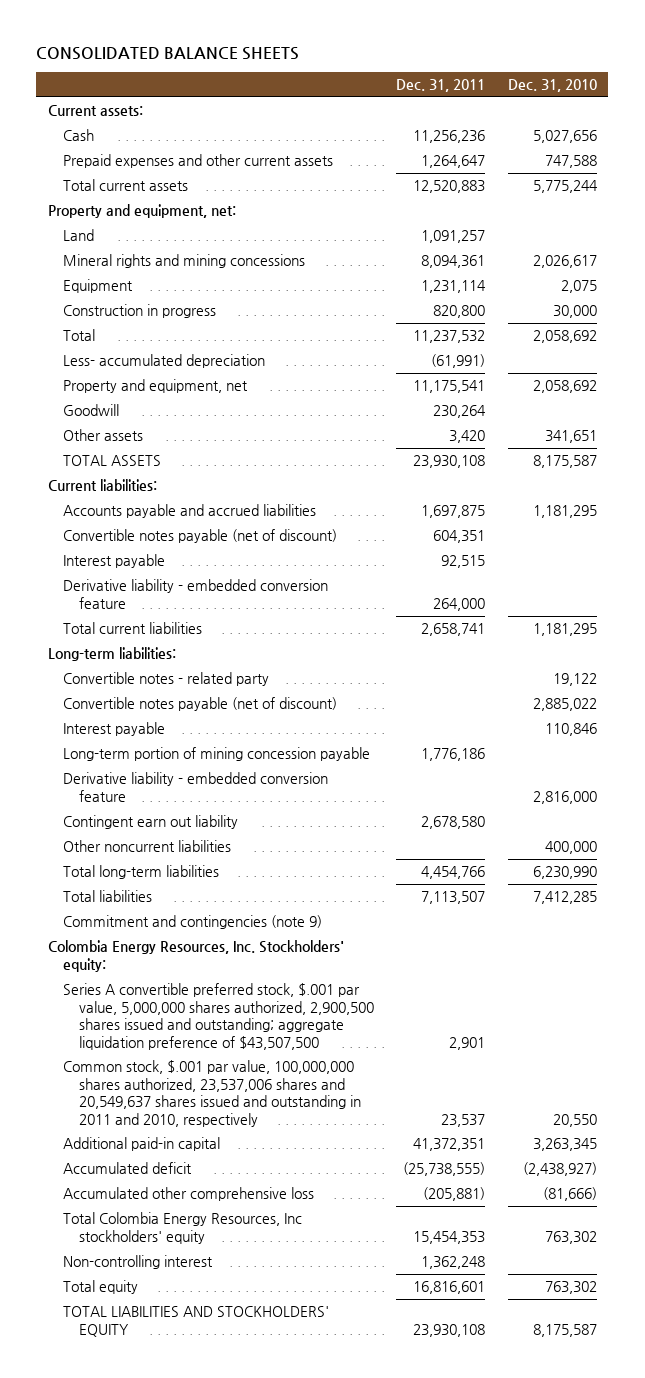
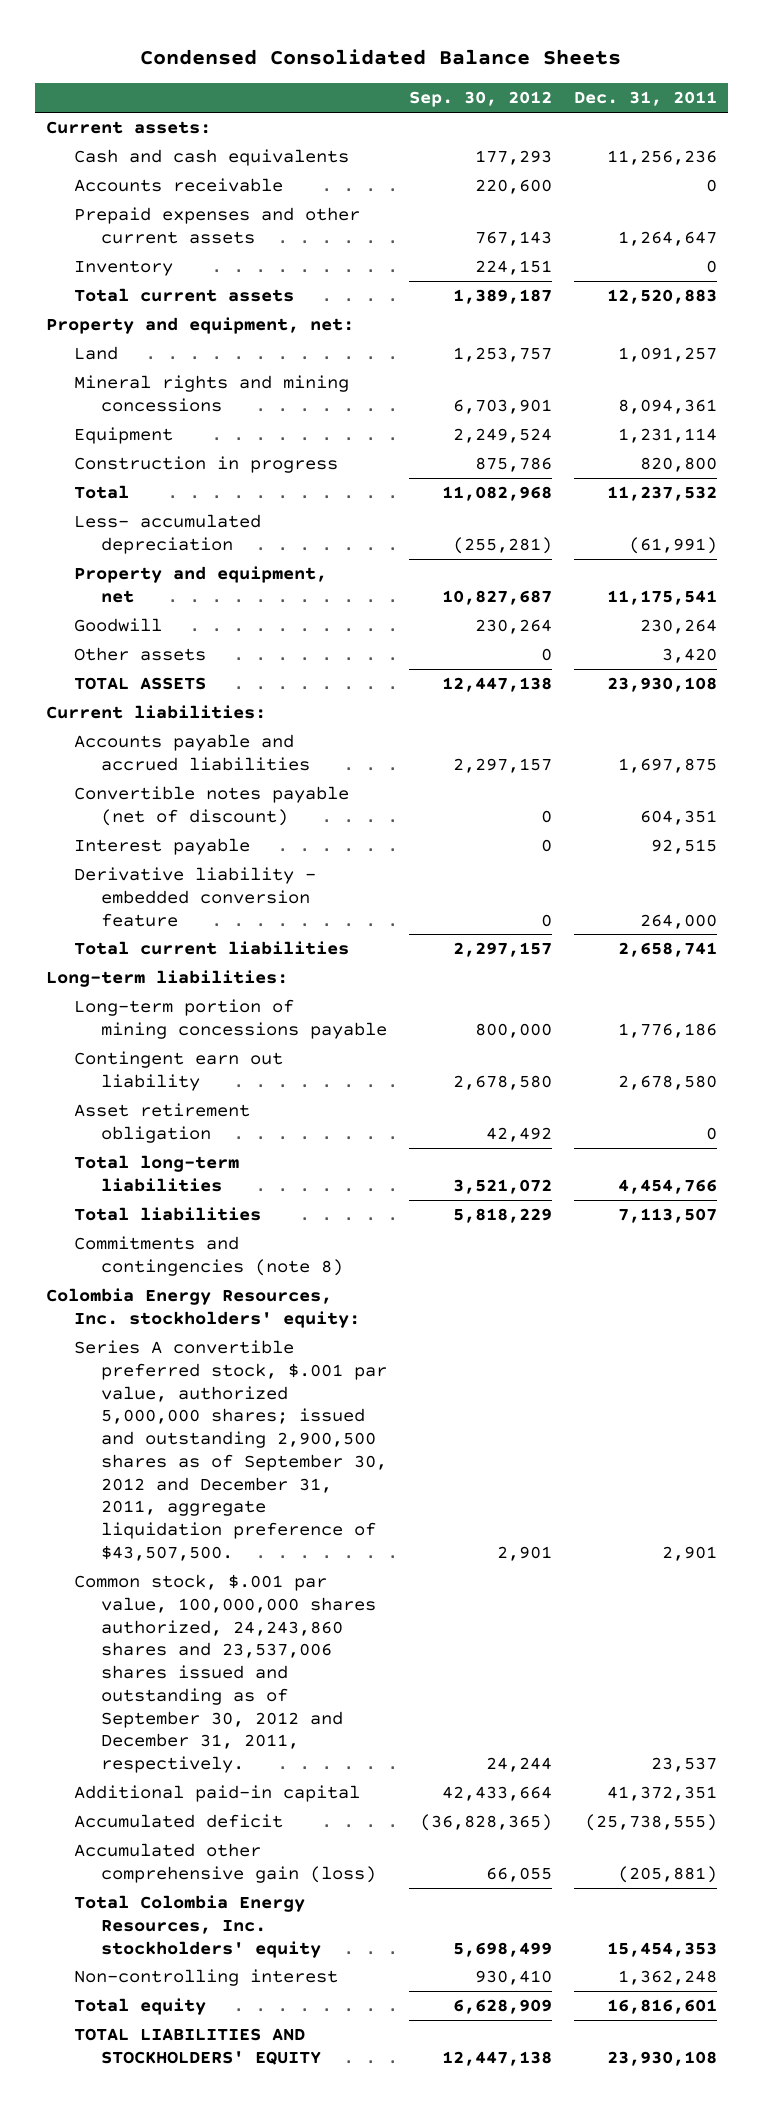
[36,46,300,60] CONSOLIDATED BALANCE SHEETS -> [140,49,622,66] Condensed Consolidated Balance Sheets
[508,79,598,93] Dec. 31, 2010 -> none
none -> [409,91,553,108] Sep. 30, 2012
[63,129,95,142] Cash -> [73,149,349,167] Cash and cash equivalents
none -> [73,178,283,193] Accounts receivable
none -> [73,260,173,277] Inventory
[63,672,270,687] Convertible notes - related party -> none
[63,697,338,712] Convertible notes payable (net of discount) -> none
[63,722,166,737] Interest payable -> none
[63,772,329,802] Derivative liability - embedded conversion feature -> none
[63,747,371,762] Long-term portion of mining concession payable -> [73,999,388,1039] Long-term portion of mining concessions payable
[63,840,232,853] Other noncurrent liabilities -> none
none -> [73,1103,250,1143] Asset retirement obligation
[63,915,323,930] Commitment and contingencies (note 9) -> [73,1236,344,1276] Commitments and contingencies (note 8)
[47,940,344,972] Colombia Energy Resources, Inc. Stockholders' equity: -> [45,1288,360,1328] Colombia Energy Resources, Inc. stockholders' equity:
[63,983,374,1050] Series A convertible preferred stock, $.001 par value, 5,000,000 shares authorized, 2,900,500 shares issued and outstanding; aggregate liquidation preference of $43,507,500 -> [73,1340,388,1561] Series A convertible preferred stock, $.001 par value, authorized 5,000,000 shares; issued and outstanding 2,900,500 shares as of September 30, 2012 and December 31, 2011, aggregate liquidation preference of $43,507,500.
[63,1060,361,1127] Common stock, $.001 par value, 100,000,000 shares authorized, 23,537,006 shares and 20,549,637 shares issued and outstanding in 2011 and 2010, respectively -> [73,1574,377,1774] Common stock, $.001 par value, 100,000,000 shares authorized, 24,243,860 shares and 23,537,006 shares issued and outstanding as of September 30, 2012 and December 31, 2011, respectively.
[63,1187,315,1202] Accumulated other comprehensive loss -> [73,1843,377,1883] Accumulated other comprehensive gain (loss)
[63,1212,303,1244] Total Colombia Energy Resources, Inc stockholders' equity -> [73,1895,322,1958] Total Colombia Energy Resources, Inc. stockholders' equity

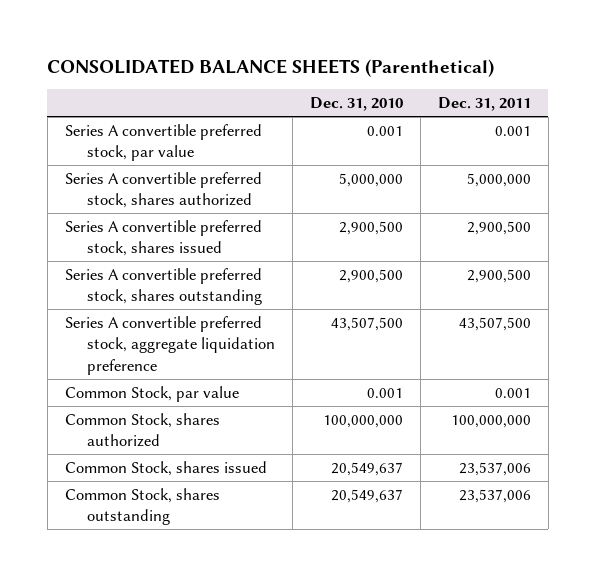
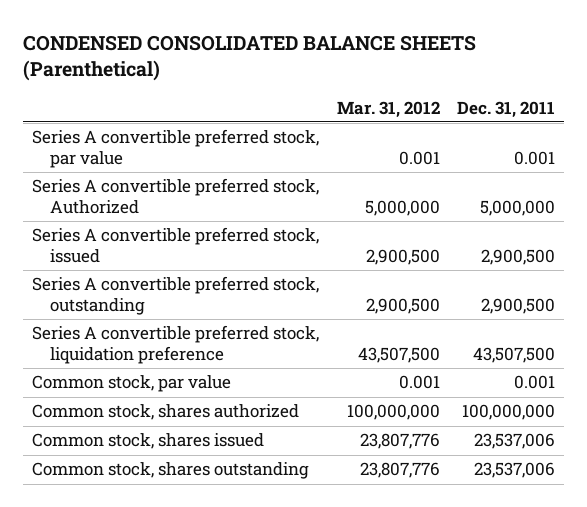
[47,58,495,77] CONSOLIDATED BALANCE SHEETS (Parenthetical) -> [23,34,477,82] CONDENSED CONSOLIDATED BALANCE SHEETS (Parenthetical)
[309,97,403,112] Dec. 31, 2010 -> none
none -> [336,100,440,118] Mar. 31, 2012
[64,171,262,209] Series A convertible preferred stock, shares authorized -> [31,178,319,214] Series A convertible preferred stock, Authorized
[64,219,262,257] Series A convertible preferred stock, shares issued -> [31,227,319,263] Series A convertible preferred stock, issued
[64,267,262,306] Series A convertible preferred stock, shares outstanding -> [31,276,319,315] Series A convertible preferred stock, outstanding
[64,315,275,375] Series A convertible preferred stock, aggregate liquidation preference -> [31,325,319,364] Series A convertible preferred stock, liquidation preference
[64,385,239,402] Common Stock, par value -> [31,375,231,393] Common stock, par value
[64,412,220,448] Common Stock, shares authorized -> [31,404,299,421] Common stock, shares authorized
[64,460,267,476] Common Stock, shares issued -> [31,433,264,450] Common stock, shares issued
[64,487,220,526] Common Stock, shares outstanding -> [31,462,309,480] Common stock, shares outstanding

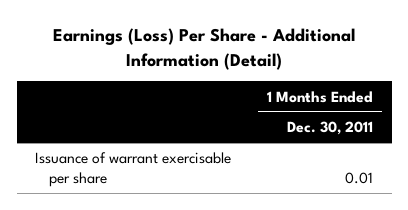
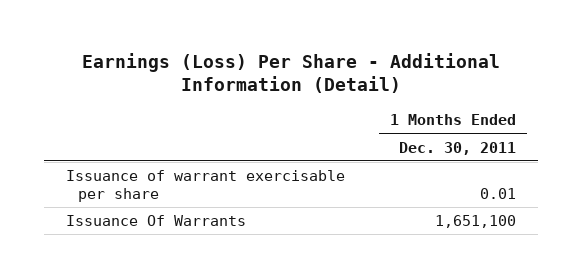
none -> [66,215,247,227] Issuance Of Warrants

